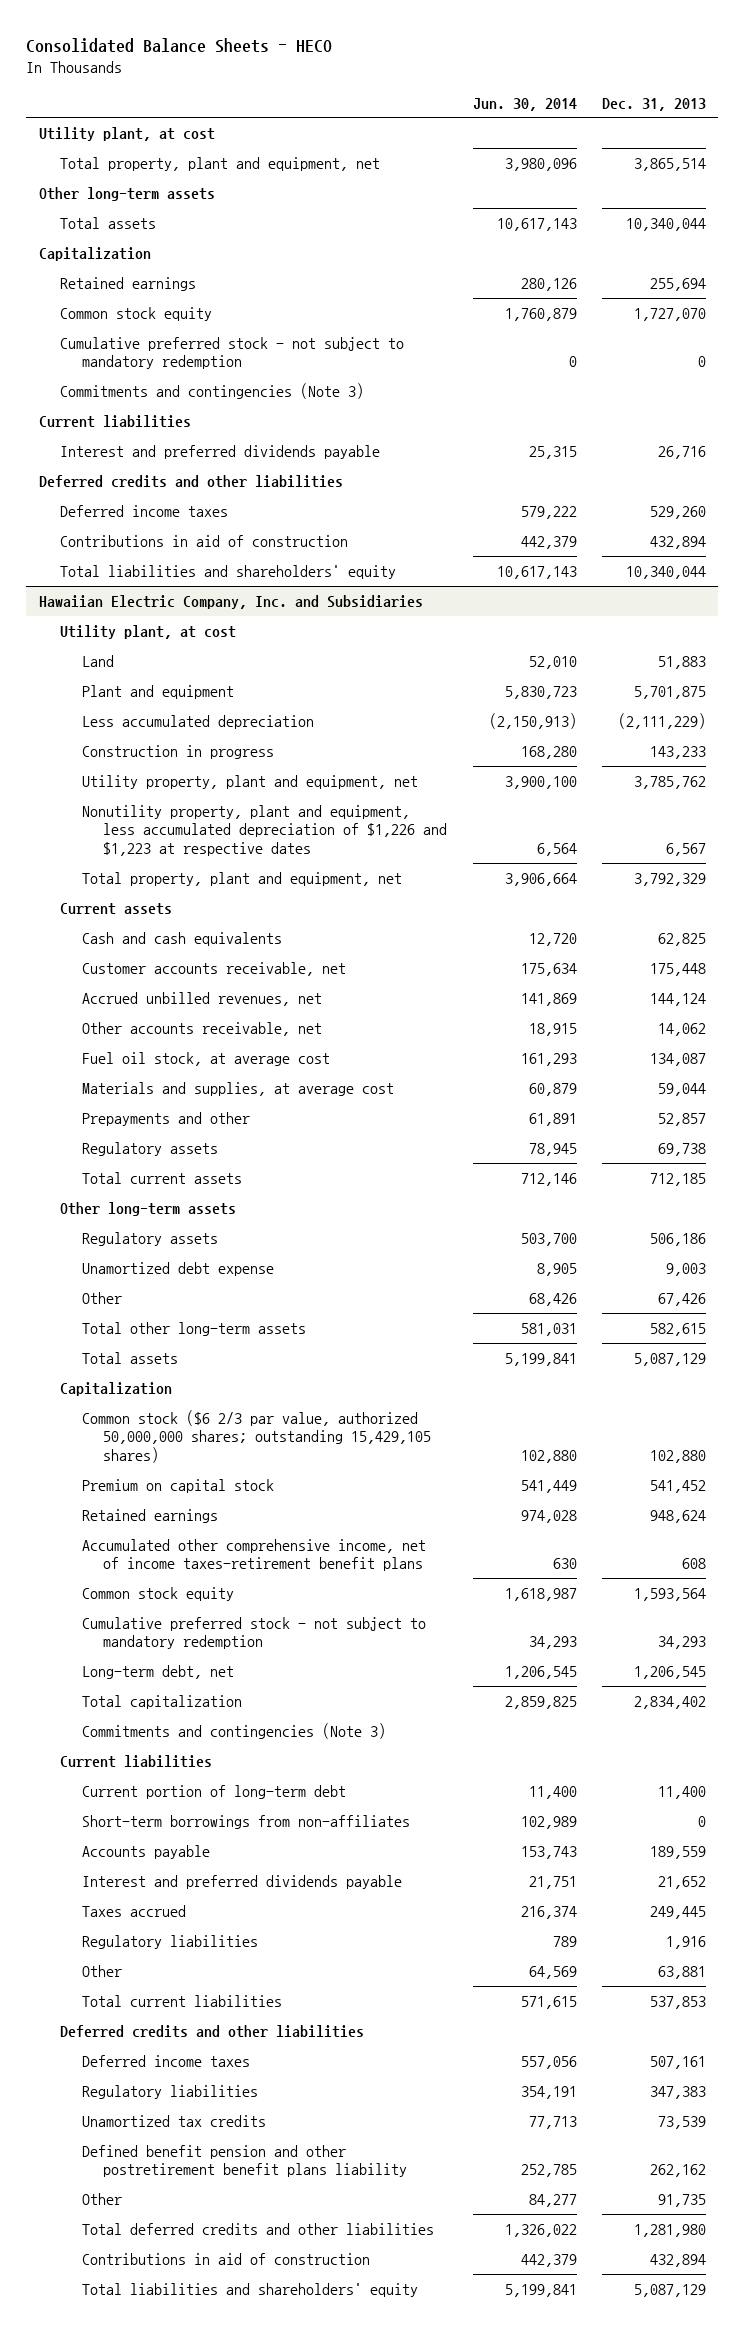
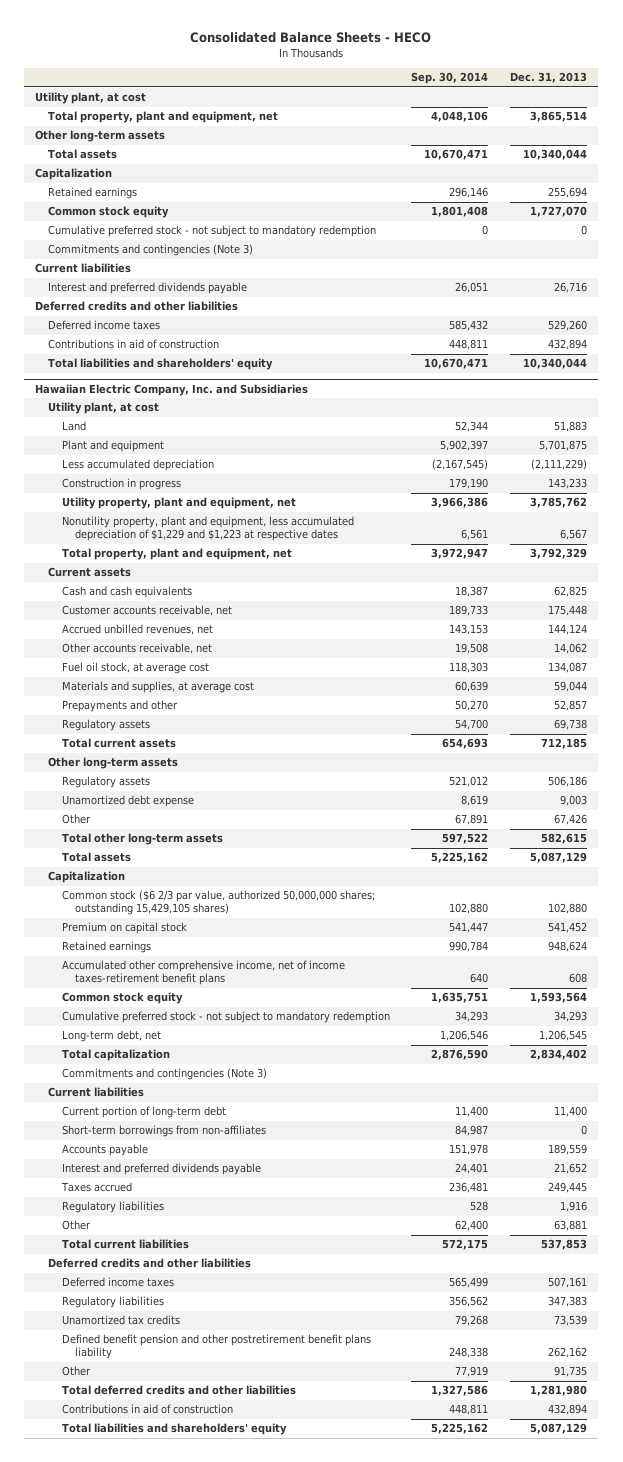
[472,97,577,111] Jun. 30, 2014 -> none
none -> [411,72,489,85] Sep. 30, 2014
[81,804,448,856] Nonutility property, plant and equipment, less accumulated depreciation of $1,226 and $1,223 at respective dates -> [61,516,354,542] Nonutility property, plant and equipment, less accumulated depreciation of $1,229 and $1,223 at respective dates

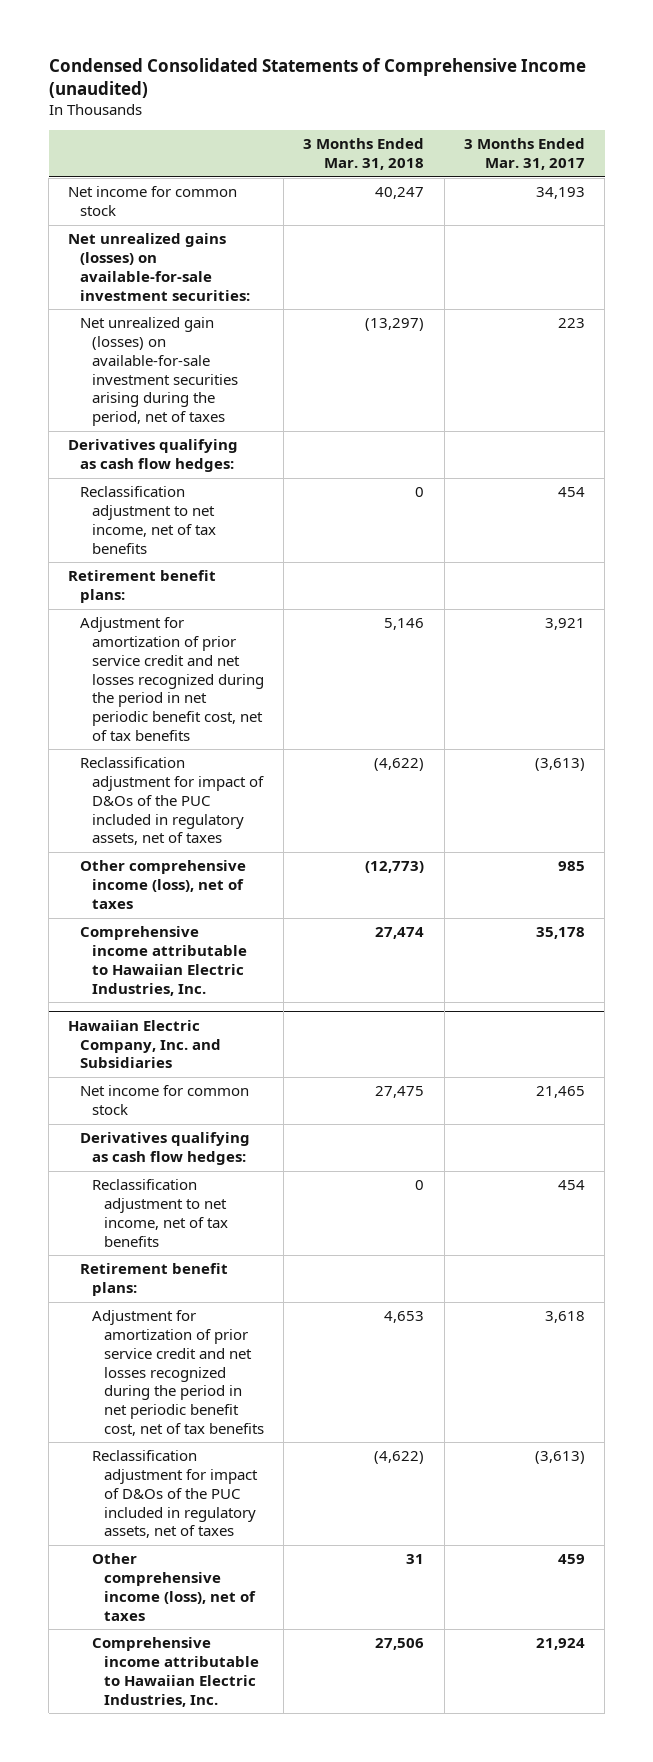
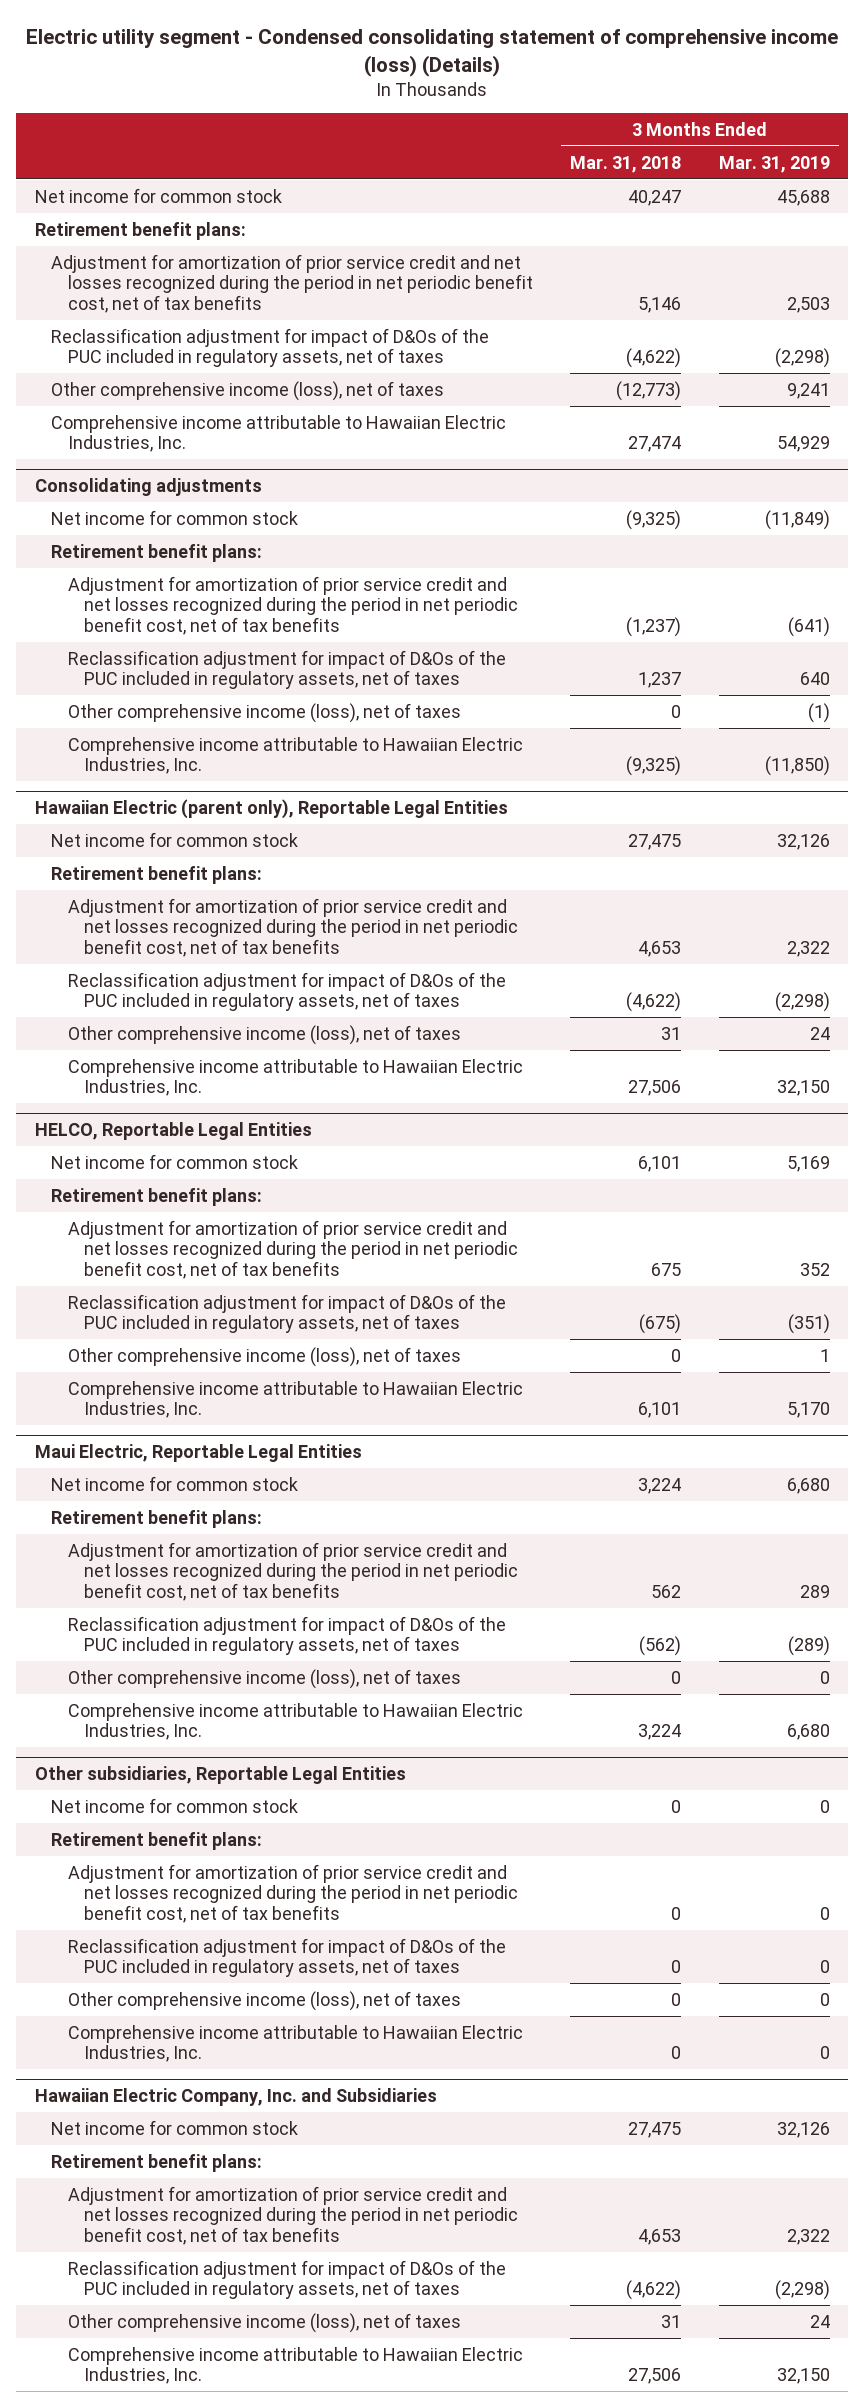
[48,57,586,98] Condensed Consolidated Statements of Comprehensive Income (unaudited) -> [26,28,839,77] Electric utility segment - Condensed consolidating statement of comprehensive income (loss) (Details)
[463,138,585,171] 3 Months Ended Mar. 31, 2017 -> none
none -> [718,155,830,173] Mar. 31, 2019
[68,233,251,301] Net unrealized gains (losses) on available-for-sale investment securities: -> none
[80,317,239,427] Net unrealized gain (losses) on available-for-sale investment securities arising during the period, net of taxes -> none
[68,439,239,473] Derivatives qualifying as cash flow hedges: -> none
[80,486,217,554] Reclassification adjustment to net income, net of tax benefits -> none
none -> [34,477,262,496] Consolidating adjustments
none -> [51,509,299,525] Net income for common stock
none -> [51,543,263,562] Retirement benefit plans:
none -> [67,575,519,635] Adjustment for amortization of prior service credit and net losses recognized during the period in net periodic benefit cost, net of tax benefits
none -> [67,649,506,690] Reclassification adjustment for impact of D&Os of the PUC included in regulatory assets, net of taxes
none -> [67,702,461,723] Other comprehensive income (loss), net of taxes
none -> [67,736,523,775] Comprehensive income attributable to Hawaiian Electric Industries, Inc.
none -> [34,798,508,819] Hawaiian Electric (parent only), Reportable Legal Entities
none -> [51,831,299,847] Net income for common stock
none -> [51,865,263,884] Retirement benefit plans:
none -> [67,897,519,957] Adjustment for amortization of prior service credit and net losses recognized during the period in net periodic benefit cost, net of tax benefits
none -> [67,971,506,1012] Reclassification adjustment for impact of D&Os of the PUC included in regulatory assets, net of taxes
none -> [67,1024,461,1045] Other comprehensive income (loss), net of taxes
none -> [67,1058,523,1097] Comprehensive income attributable to Hawaiian Electric Industries, Inc.
none -> [34,1121,312,1140] HELCO, Reportable Legal Entities
none -> [51,1153,299,1169] Net income for common stock
none -> [51,1187,263,1206] Retirement benefit plans:
none -> [67,1219,519,1279] Adjustment for amortization of prior service credit and net losses recognized during the period in net periodic benefit cost, net of tax benefits
none -> [67,1293,506,1334] Reclassification adjustment for impact of D&Os of the PUC included in regulatory assets, net of taxes
none -> [67,1346,461,1367] Other comprehensive income (loss), net of taxes
none -> [67,1380,523,1419] Comprehensive income attributable to Hawaiian Electric Industries, Inc.
none -> [34,1443,362,1462] Maui Electric, Reportable Legal Entities
none -> [51,1475,299,1491] Net income for common stock
none -> [51,1509,263,1528] Retirement benefit plans:
none -> [67,1541,519,1601] Adjustment for amortization of prior service credit and net losses recognized during the period in net periodic benefit cost, net of tax benefits
none -> [67,1615,506,1656] Reclassification adjustment for impact of D&Os of the PUC included in regulatory assets, net of taxes
none -> [67,1668,461,1689] Other comprehensive income (loss), net of taxes
none -> [67,1702,523,1741] Comprehensive income attributable to Hawaiian Electric Industries, Inc.
none -> [34,1765,406,1784] Other subsidiaries, Reportable Legal Entities
none -> [51,1797,299,1813] Net income for common stock
none -> [51,1831,263,1850] Retirement benefit plans:
none -> [67,1863,519,1923] Adjustment for amortization of prior service credit and net losses recognized during the period in net periodic benefit cost, net of tax benefits
none -> [67,1937,506,1978] Reclassification adjustment for impact of D&Os of the PUC included in regulatory assets, net of taxes
none -> [67,1990,461,2011] Other comprehensive income (loss), net of taxes
none -> [67,2024,523,2063] Comprehensive income attributable to Hawaiian Electric Industries, Inc.
[80,1132,251,1166] Derivatives qualifying as cash flow hedges: -> none
[92,1179,228,1247] Reclassification adjustment to net income, net of tax benefits -> none

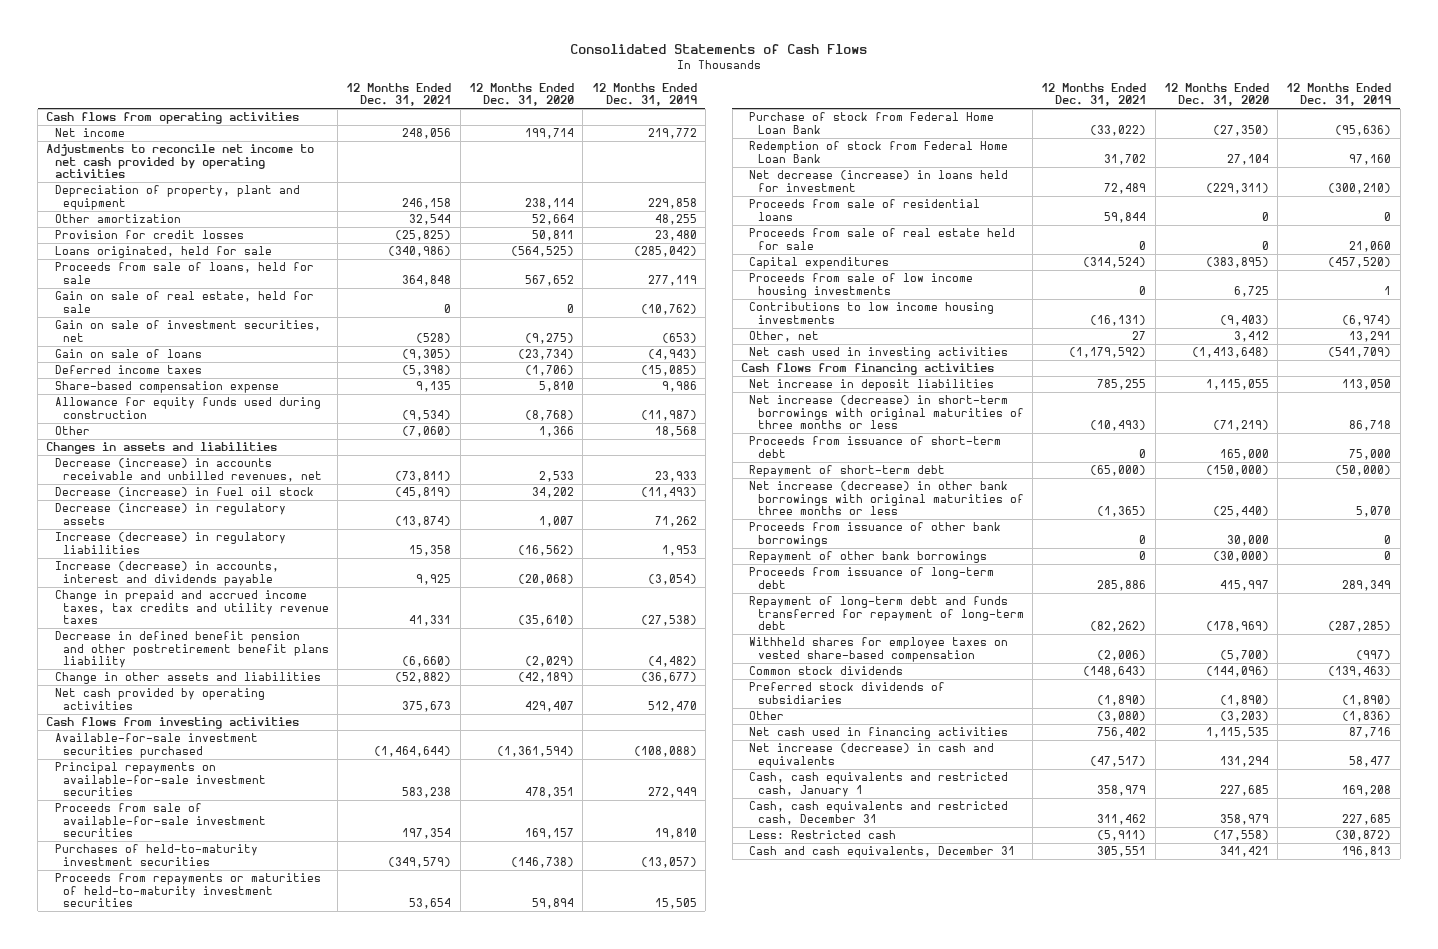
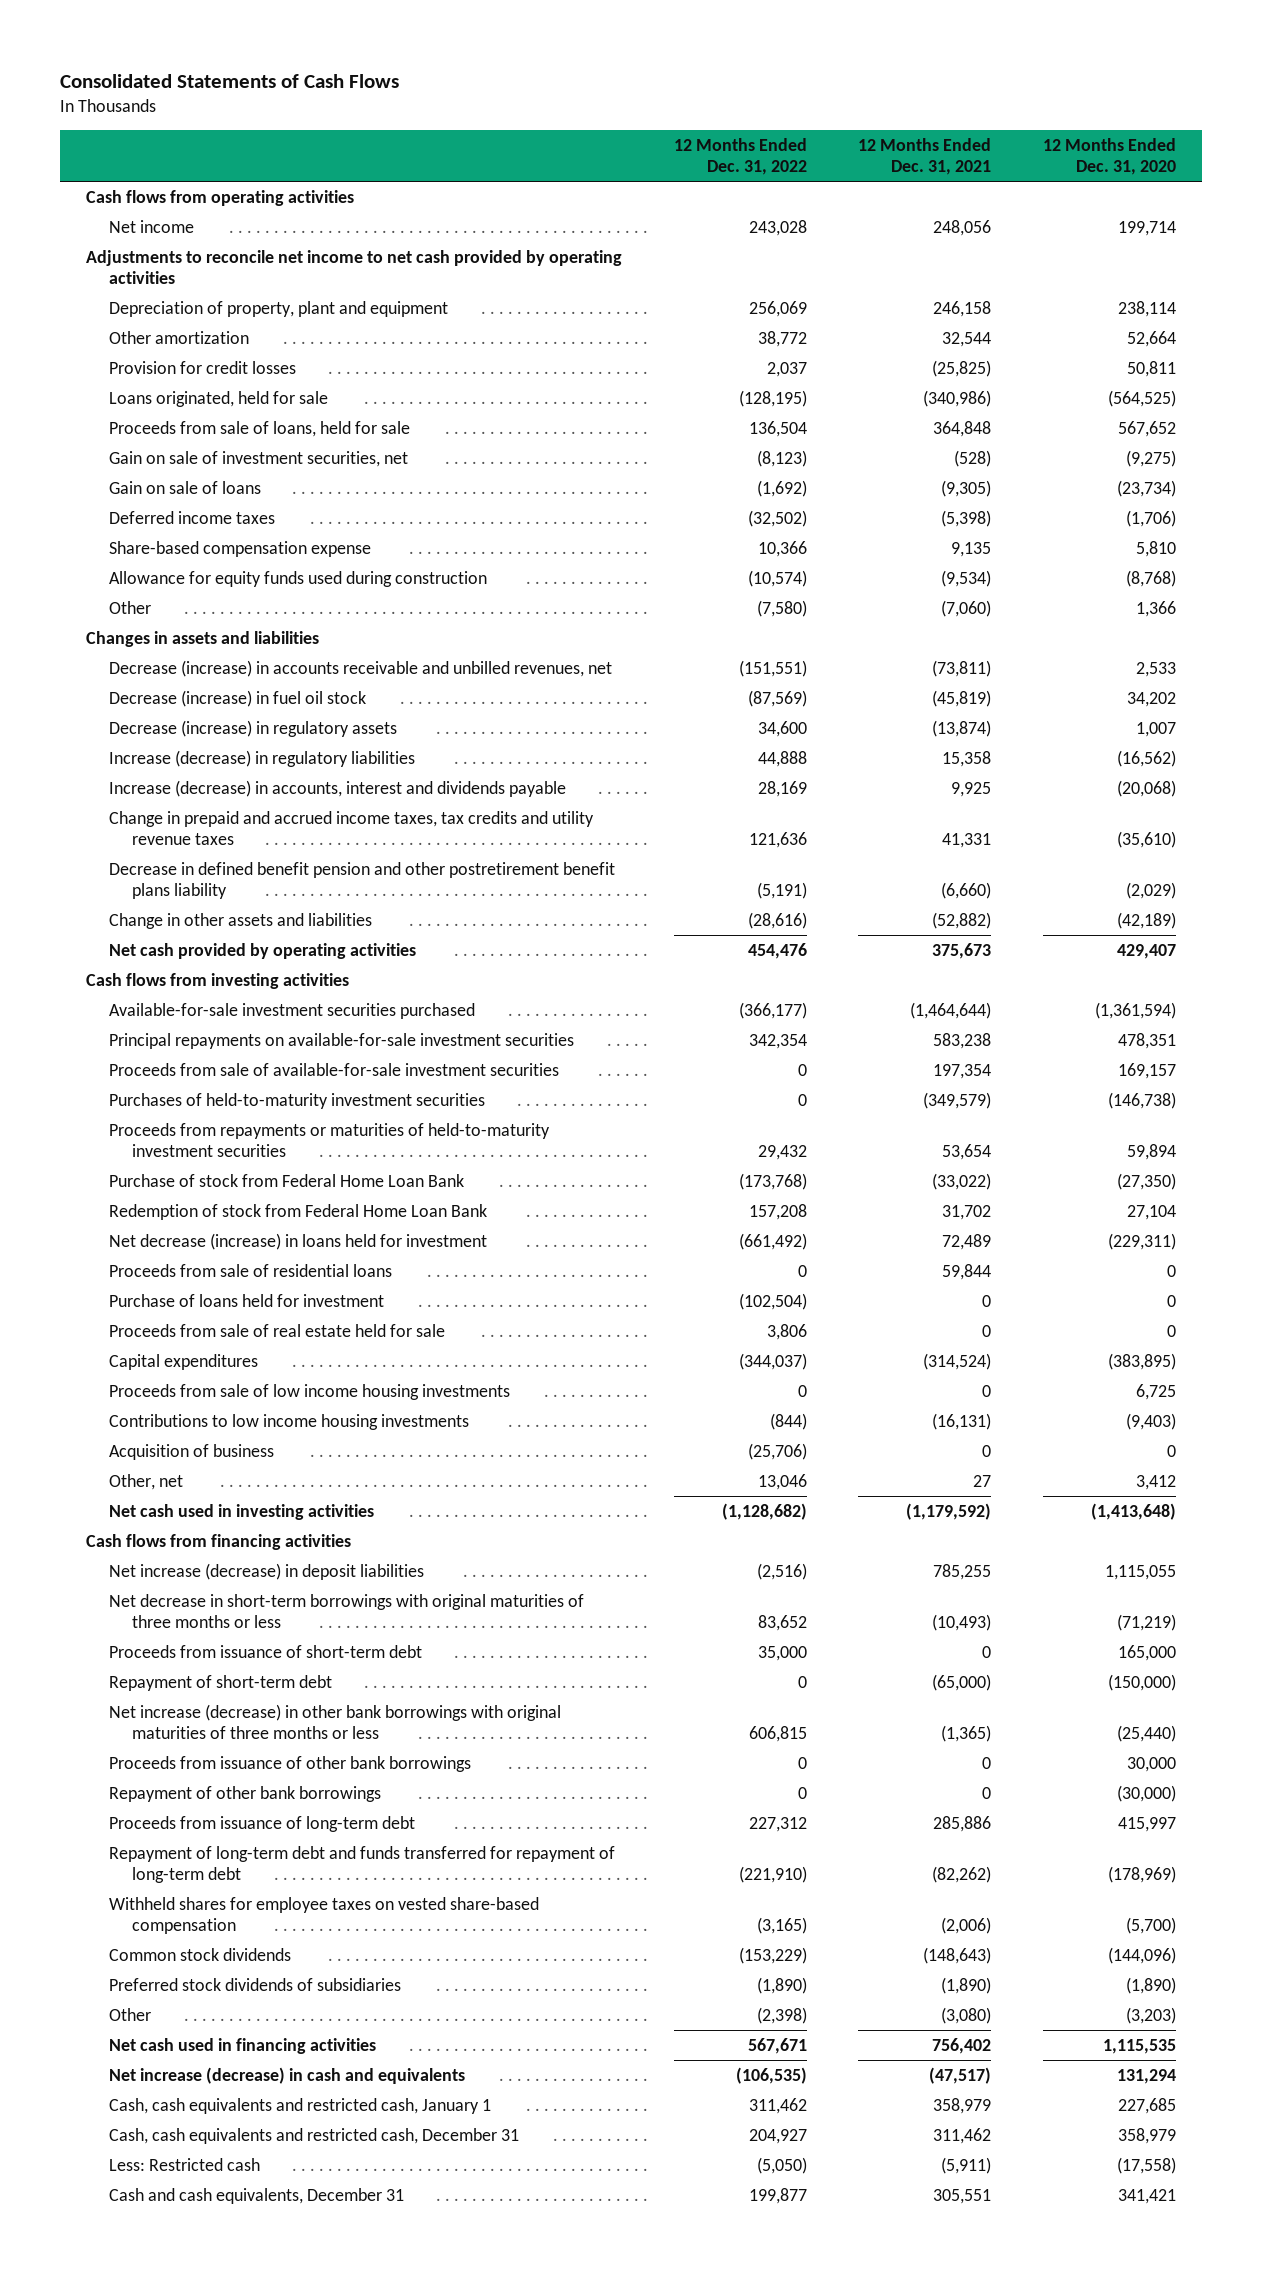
[591,82,697,107] 12 Months Ended Dec. 31, 2019 -> none
none -> [673,137,807,176] 12 Months Ended Dec. 31, 2022
[54,291,314,313] Gain on sale of real estate, held for sale -> none
none -> [109,1293,385,1307] Purchase of loans held for investment
none -> [109,1443,275,1460] Acquisition of business
[749,379,995,392] Net increase in deposit liabilities -> [109,1562,425,1580] Net increase (decrease) in deposit liabilities
[749,395,1024,430] Net increase (decrease) in short-term borrowings with original maturities of three months or less -> [109,1593,585,1628] Net decrease in short-term borrowings with original maturities of three months or less

